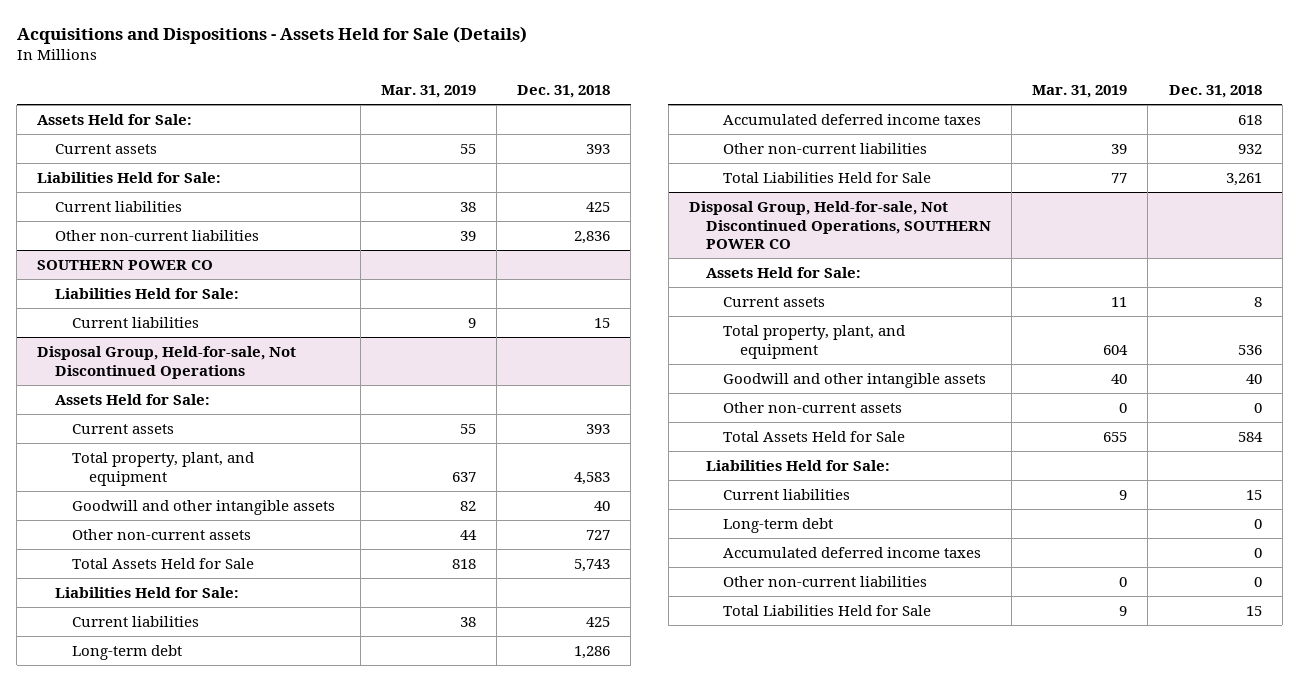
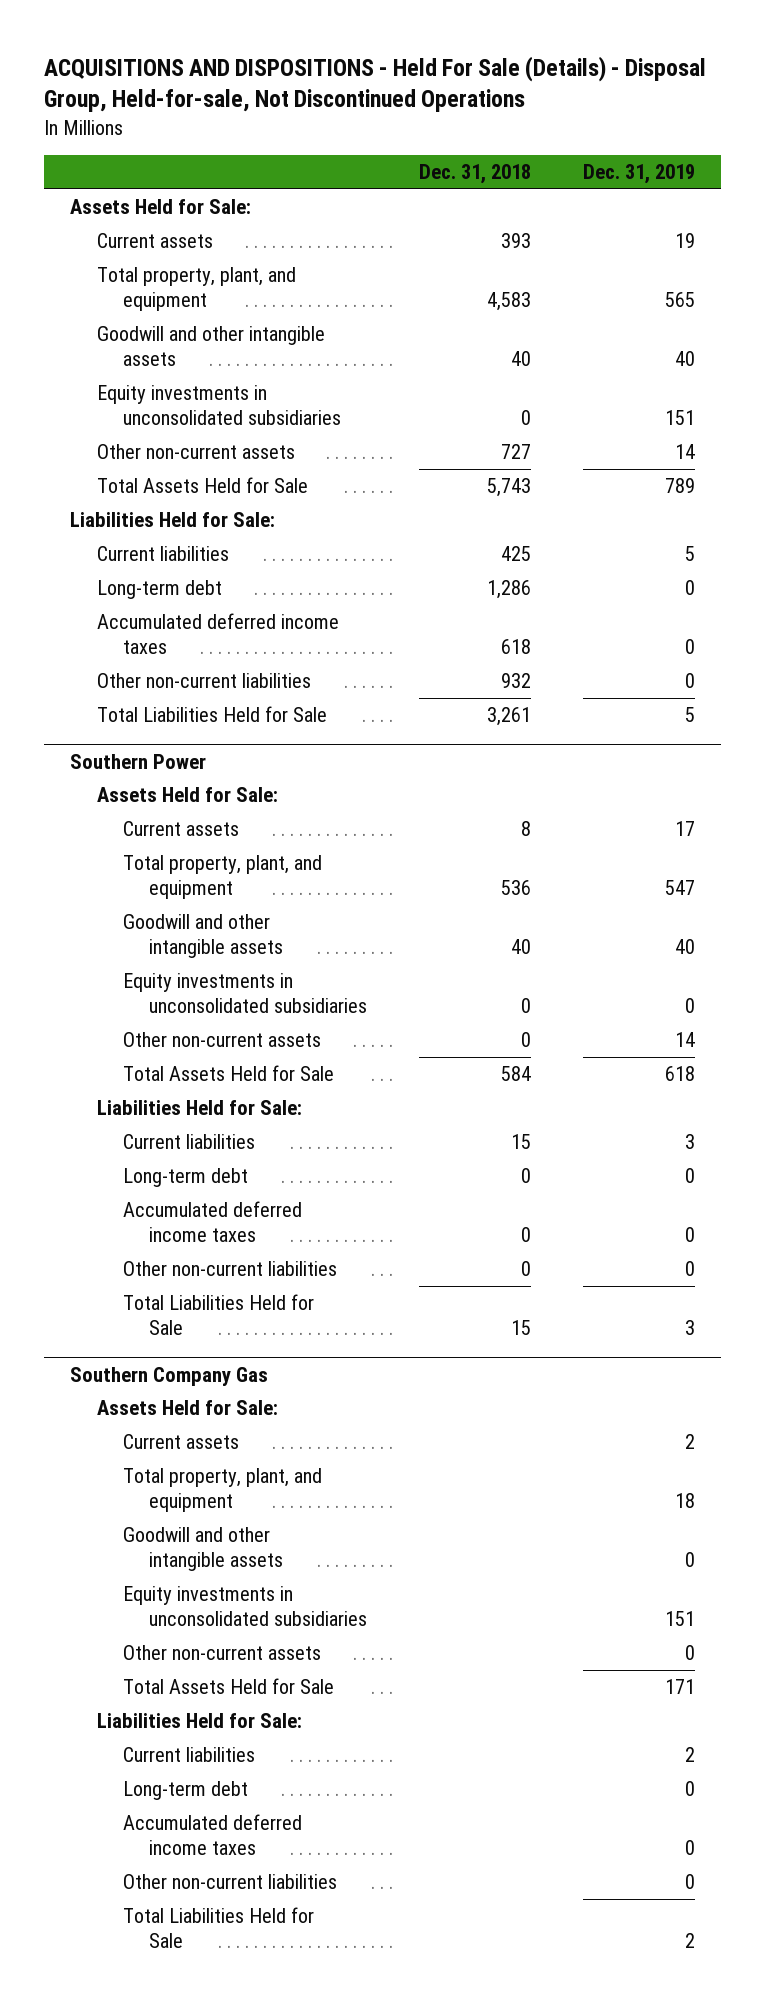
[16,25,527,44] Acquisitions and Dispositions - Assets Held for Sale (Details) -> [44,55,707,113] ACQUISITIONS AND DISPOSITIONS - Held For Sale (Details) - Disposal Group, Held-for-sale, Not Discontinued Operations
[380,84,476,98] Mar. 31, 2019 -> none
none -> [583,163,696,184] Dec. 31, 2019
[37,172,222,184] Liabilities Held for Sale: -> none
[54,201,182,213] Current liabilities -> none
[54,230,259,242] Other non-current liabilities -> none
[37,260,214,271] SOUTHERN POWER CO -> none
[54,288,239,300] Liabilities Held for Sale: -> none
[71,317,199,329] Current liabilities -> none
[37,346,297,379] Disposal Group, Held-for-sale, Not Discontinued Operations -> none
[54,394,210,406] Assets Held for Sale: -> none
[71,424,174,435] Current assets -> none
none -> [96,385,342,425] Equity investments in unconsolidated subsidiaries
[688,201,991,250] Disposal Group, Held-for-sale, Not Discontinued Operations, SOUTHERN POWER CO -> none
none -> [70,753,207,769] Southern Power
none -> [123,973,368,1013] Equity investments in unconsolidated subsidiaries
none -> [70,1366,269,1386] Southern Company Gas
none -> [96,1400,278,1416] Assets Held for Sale:
none -> [123,1434,240,1450] Current assets
none -> [123,1468,323,1512] Total property, plant, and equipment
none -> [123,1527,284,1571] Goodwill and other intangible assets
none -> [123,1586,368,1626] Equity investments in unconsolidated subsidiaries
none -> [123,1645,322,1661] Other non-current assets
none -> [123,1678,335,1695] Total Assets Held for Sale
none -> [96,1713,302,1729] Liabilities Held for Sale:
none -> [123,1747,256,1763] Current liabilities
none -> [123,1781,249,1801] Long-term debt
none -> [123,1814,303,1855] Accumulated deferred income taxes
none -> [123,1874,338,1890] Other non-current liabilities
none -> [123,1907,315,1948] Total Liabilities Held for Sale

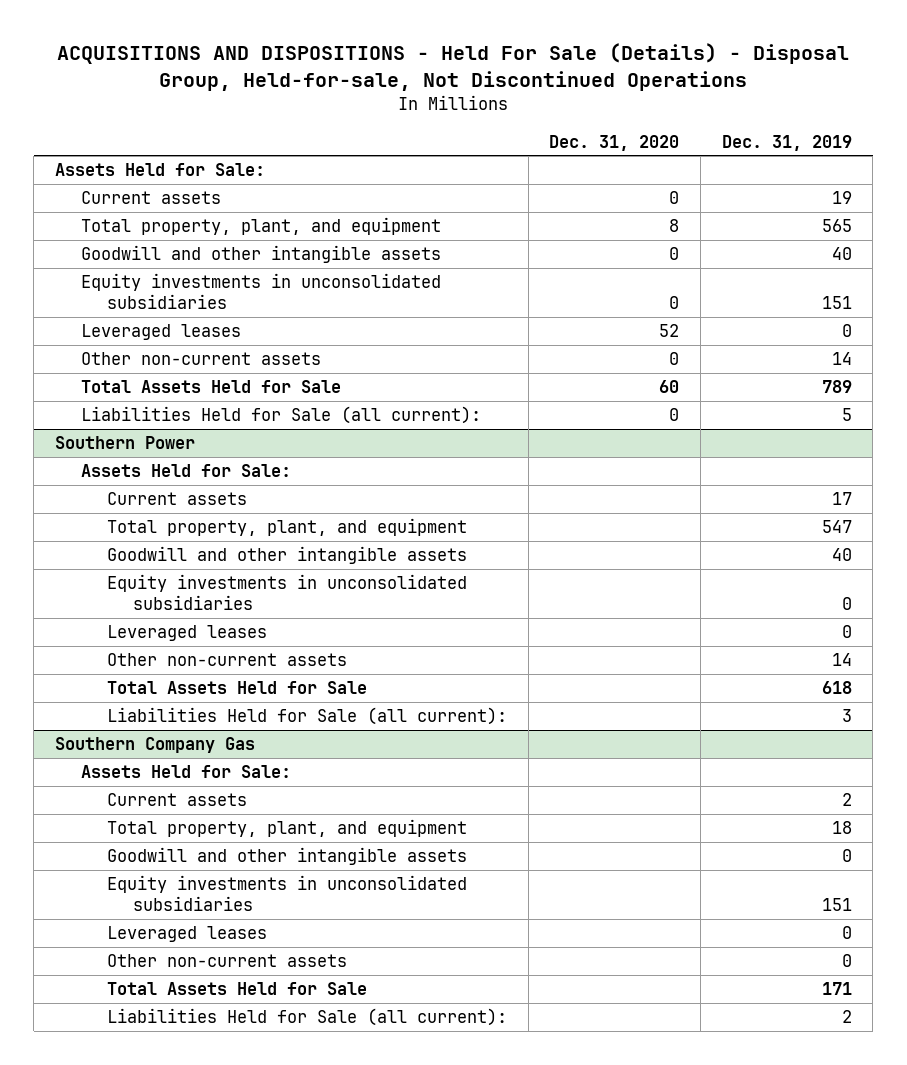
[419,163,532,184] Dec. 31, 2018 -> none
none -> [549,134,680,151] Dec. 31, 2020
none -> [81,324,242,341] Leveraged leases
[70,512,276,528] Liabilities Held for Sale: -> none
[96,580,222,600] Long-term debt -> none
[96,613,339,654] Accumulated deferred income taxes -> none
[96,673,311,689] Other non-current liabilities -> none
[96,706,327,723] Total Liabilities Held for Sale -> none
[96,546,229,562] Current liabilities -> [81,406,482,425] Liabilities Held for Sale (all current):
none -> [107,625,268,642] Leveraged leases
[96,1100,302,1116] Liabilities Held for Sale: -> none
[123,1168,249,1188] Long-term debt -> none
[123,1201,303,1242] Accumulated deferred income taxes -> none
[123,1261,338,1277] Other non-current liabilities -> none
[123,1294,315,1335] Total Liabilities Held for Sale -> none
[123,1134,256,1150] Current liabilities -> [107,707,508,726] Liabilities Held for Sale (all current):
none -> [107,926,268,943] Leveraged leases
[96,1713,302,1729] Liabilities Held for Sale: -> none
[123,1781,249,1801] Long-term debt -> none
[123,1814,303,1855] Accumulated deferred income taxes -> none
[123,1874,338,1890] Other non-current liabilities -> none
[123,1907,315,1948] Total Liabilities Held for Sale -> none
[123,1747,256,1763] Current liabilities -> [107,1008,508,1027] Liabilities Held for Sale (all current):

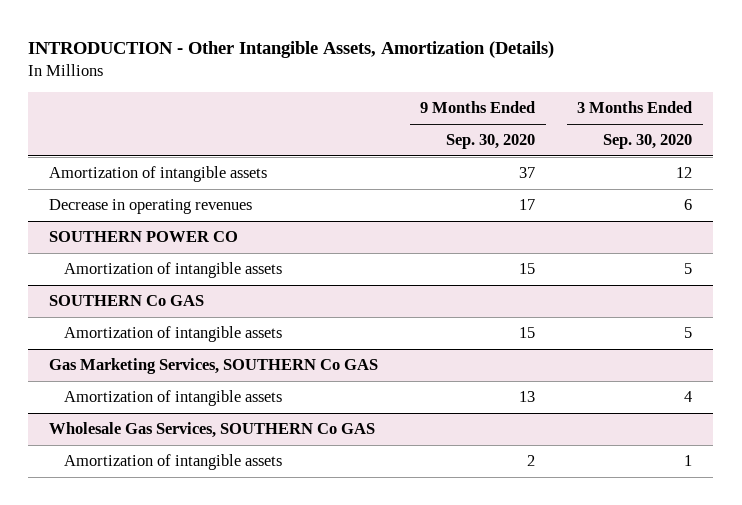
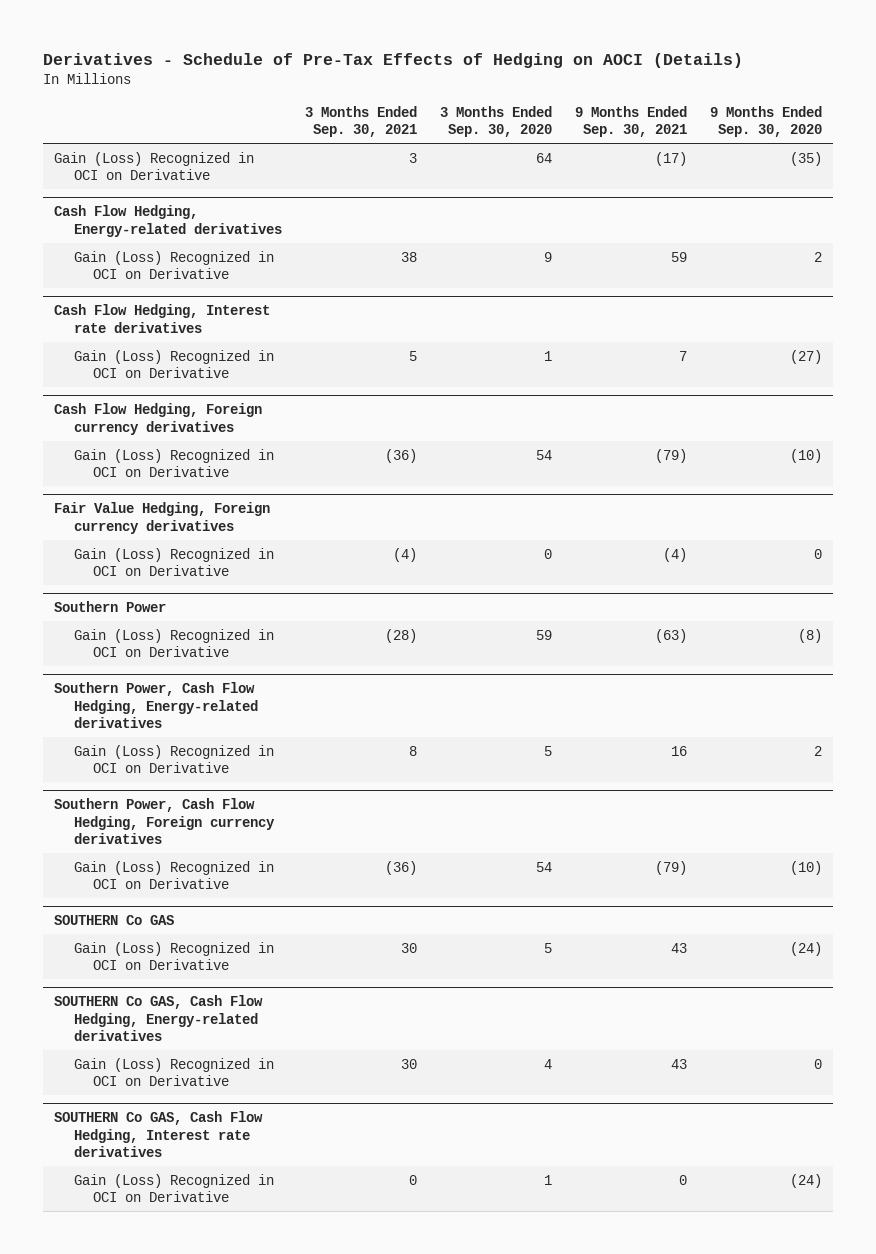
[28,40,555,58] INTRODUCTION - Other Intangible Assets, Amortization (Details) -> [42,52,743,68] Derivatives - Schedule of Pre-Tax Effects of Hedging on AOCI (Details)
none -> [304,105,417,137] 3 Months Ended Sep. 30, 2021
none -> [574,105,687,137] 9 Months Ended Sep. 30, 2021
[49,166,268,183] Amortization of intangible assets -> none
[49,199,253,215] Decrease in operating revenues -> none
[63,262,282,279] Amortization of intangible assets -> none
none -> [54,151,255,180] Gain (Loss) Recognized in OCI on Derivative
none -> [54,205,282,237] Cash Flow Hedging, Energy-related derivatives
none -> [73,250,274,279] Gain (Loss) Recognized in OCI on Derivative
none -> [54,304,271,333] Cash Flow Hedging, Interest rate derivatives
none -> [73,349,274,378] Gain (Loss) Recognized in OCI on Derivative
none -> [54,403,263,435] Cash Flow Hedging, Foreign currency derivatives
none -> [73,448,274,477] Gain (Loss) Recognized in OCI on Derivative
none -> [54,502,271,534] Fair Value Hedging, Foreign currency derivatives
none -> [73,547,274,576] Gain (Loss) Recognized in OCI on Derivative
[49,231,239,243] SOUTHERN POWER CO -> [54,601,167,613] Southern Power
none -> [73,628,274,657] Gain (Loss) Recognized in OCI on Derivative
none -> [54,682,258,729] Southern Power, Cash Flow Hedging, Energy-related derivatives
none -> [73,744,274,773] Gain (Loss) Recognized in OCI on Derivative
none -> [54,798,275,845] Southern Power, Cash Flow Hedging, Foreign currency derivatives
none -> [73,860,274,889] Gain (Loss) Recognized in OCI on Derivative
[63,326,282,343] Amortization of intangible assets -> none
[49,358,379,375] Gas Marketing Services, SOUTHERN Co GAS -> none
[63,390,282,407] Amortization of intangible assets -> none
[49,422,376,439] Wholesale Gas Services, SOUTHERN Co GAS -> none
[63,454,282,471] Amortization of intangible assets -> none
none -> [73,941,274,970] Gain (Loss) Recognized in OCI on Derivative
none -> [54,995,264,1042] SOUTHERN Co GAS, Cash Flow Hedging, Energy-related derivatives
none -> [73,1057,274,1086] Gain (Loss) Recognized in OCI on Derivative
none -> [54,1111,264,1158] SOUTHERN Co GAS, Cash Flow Hedging, Interest rate derivatives
none -> [73,1173,274,1202] Gain (Loss) Recognized in OCI on Derivative

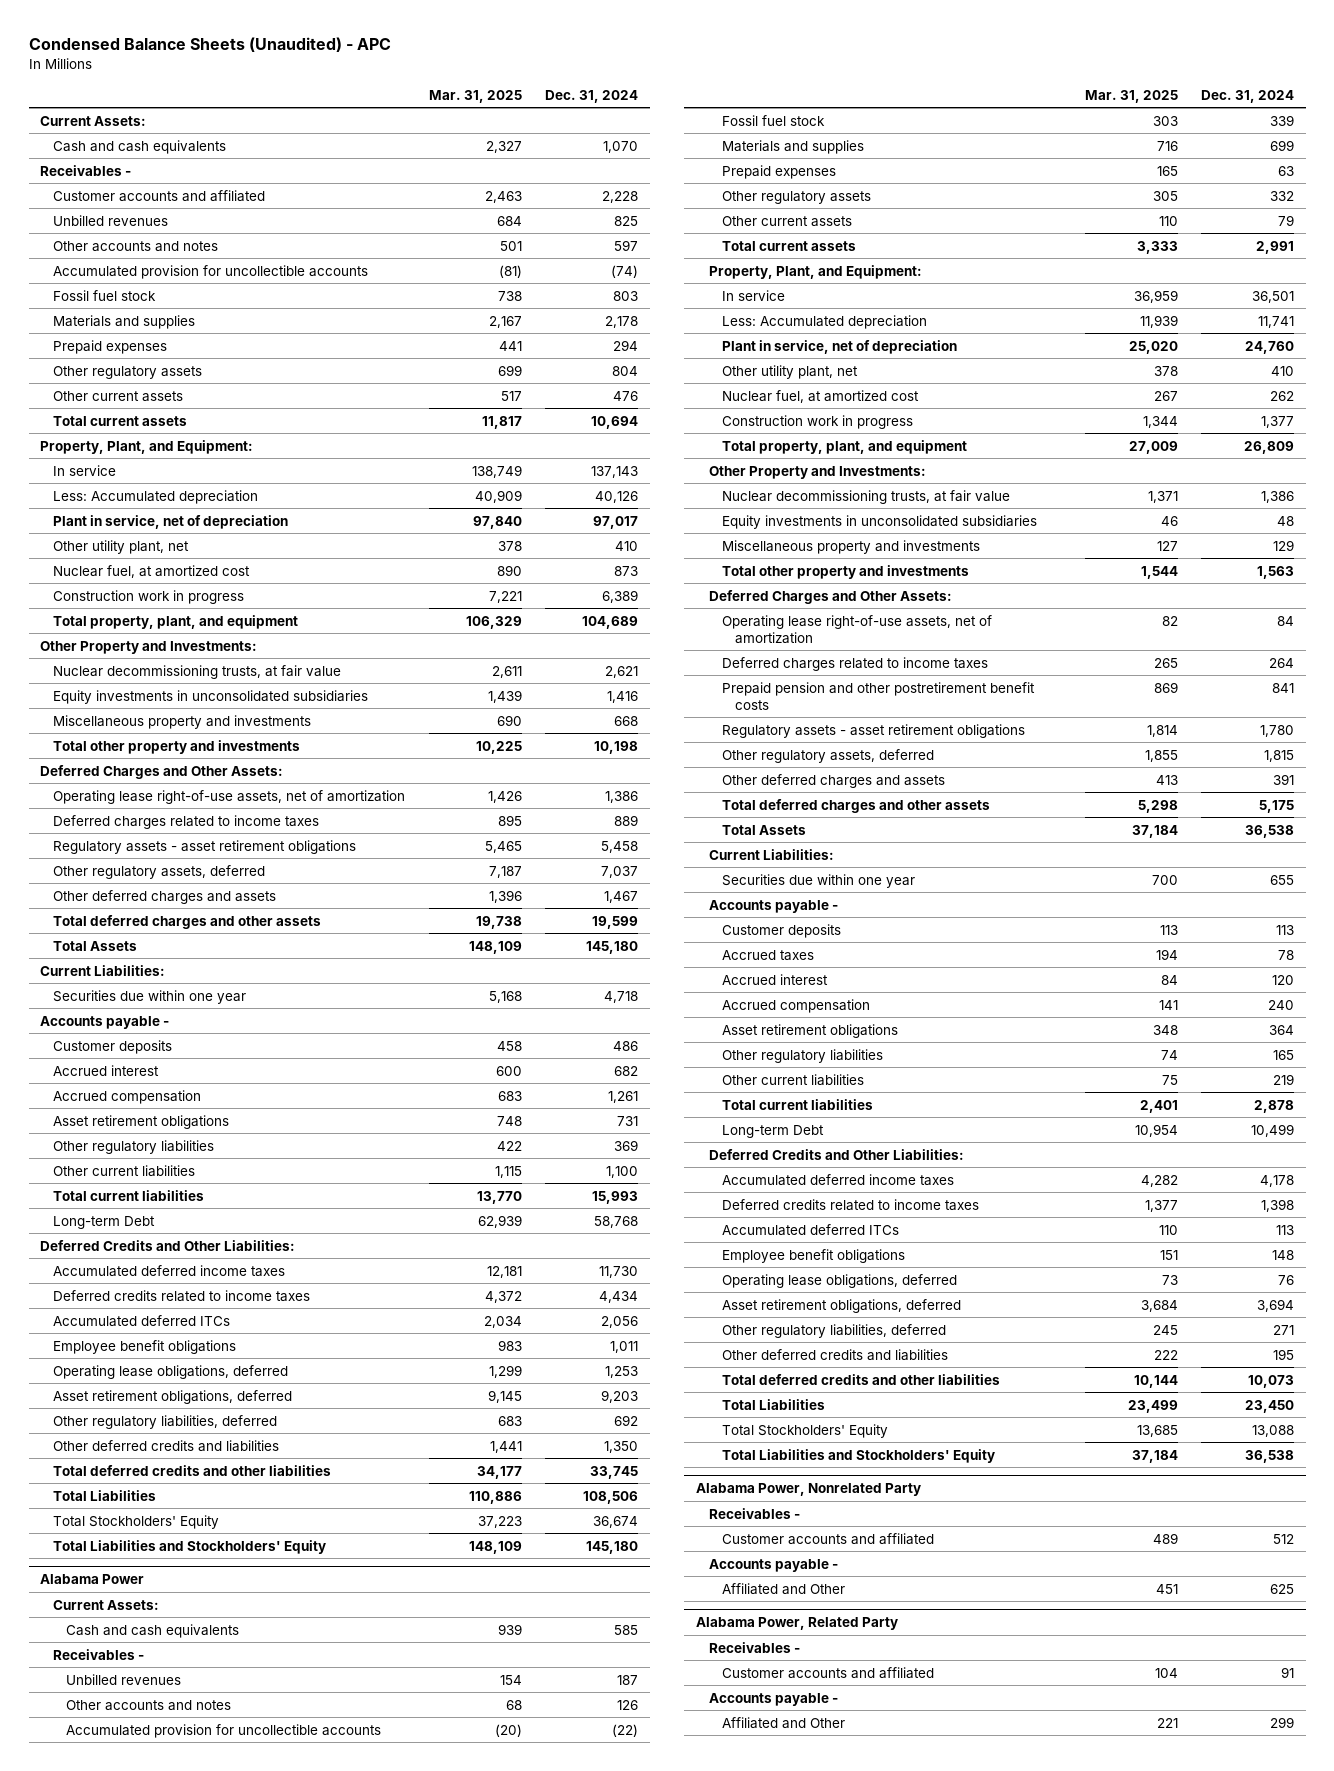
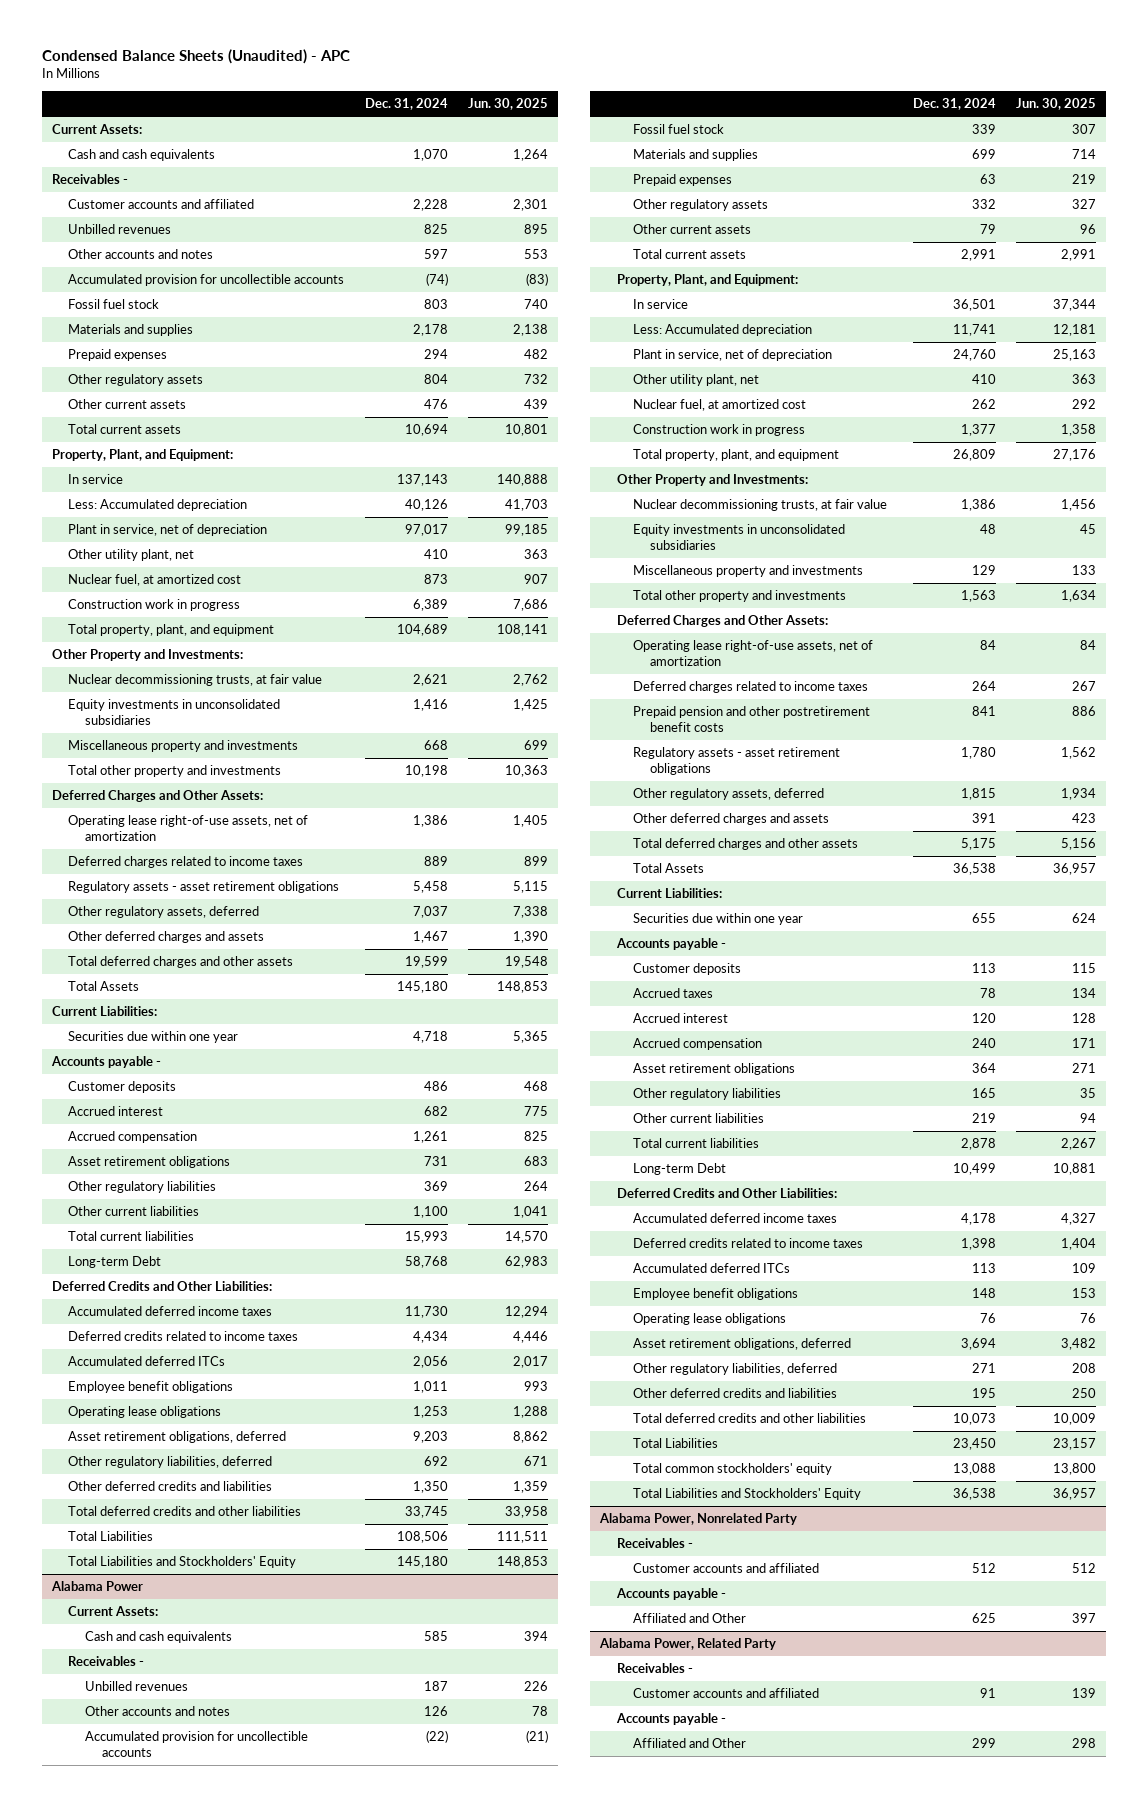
[428,89,522,103] Mar. 31, 2025 -> none
none -> [468,98,549,111] Jun. 30, 2025
[53,1364,289,1379] Operating lease obligations, deferred -> [68,1406,222,1419] Operating lease obligations
[53,1514,220,1529] Total Stockholders' Equity -> none
[722,1273,958,1288] Operating lease obligations, deferred -> [633,1313,787,1326] Operating lease obligations
[722,1423,889,1438] Total Stockholders' Equity -> [633,1463,833,1476] Total common stockholders' equity

